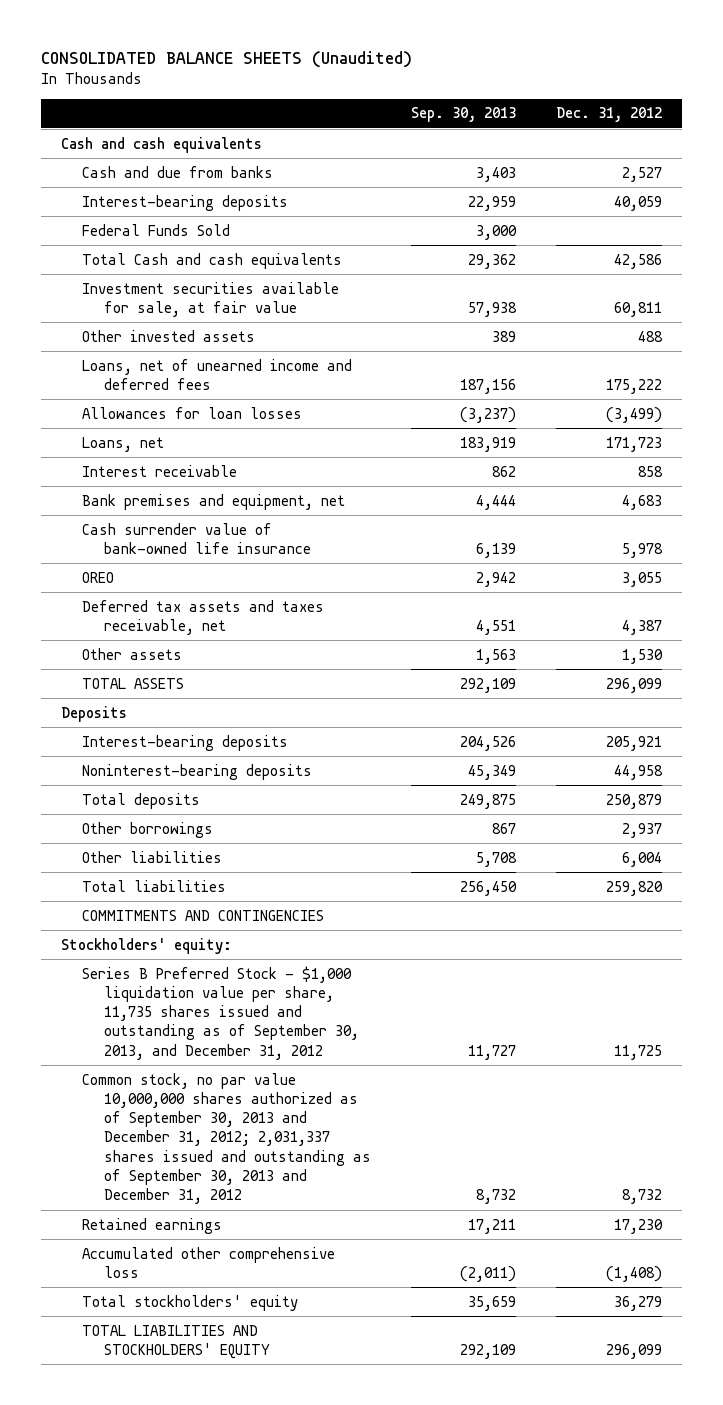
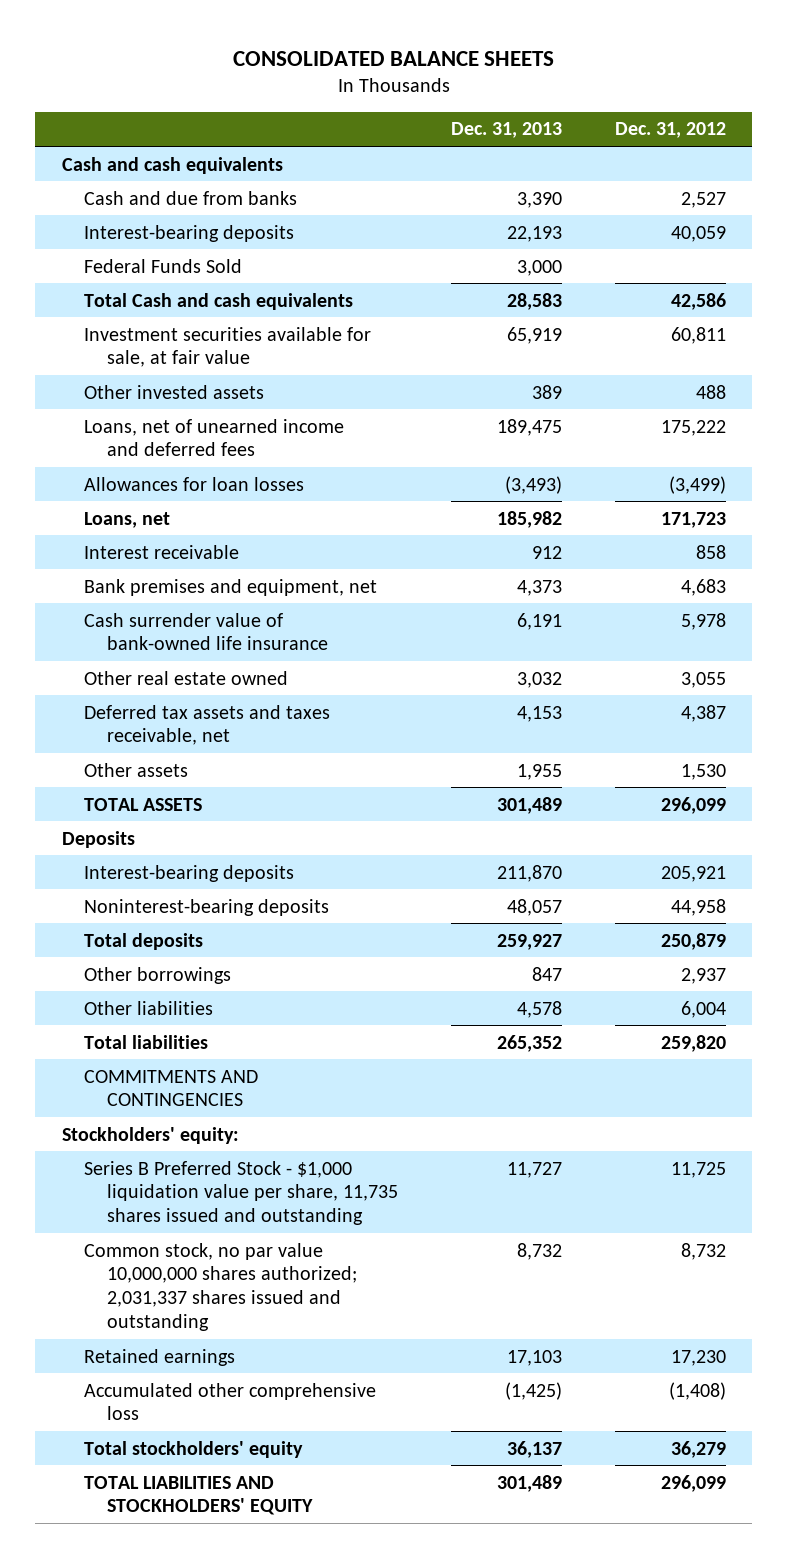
[40,50,412,68] CONSOLIDATED BALANCE SHEETS (Unaudited) -> [232,50,554,66] CONSOLIDATED BALANCE SHEETS
[410,107,516,123] Sep. 30, 2013 -> none
none -> [450,122,562,139] Dec. 31, 2013
[82,571,115,583] OREO -> [84,670,289,685] Other real estate owned
[82,965,359,1060] Series B Preferred Stock - $1,000 liquidation value per share, 11,735 shares issued and outstanding as of September 30, 2013, and December 31, 2012 -> [84,1160,398,1226] Series B Preferred Stock - $1,000 liquidation value per share, 11,735 shares issued and outstanding
[82,1072,371,1205] Common stock, no par value 10,000,000 shares authorized as of September 30, 2013 and December 31, 2012; 2,031,337 shares issued and outstanding as of September 30, 2013 and December 31, 2012 -> [84,1242,357,1332] Common stock, no par value 10,000,000 shares authorized; 2,031,337 shares issued and outstanding

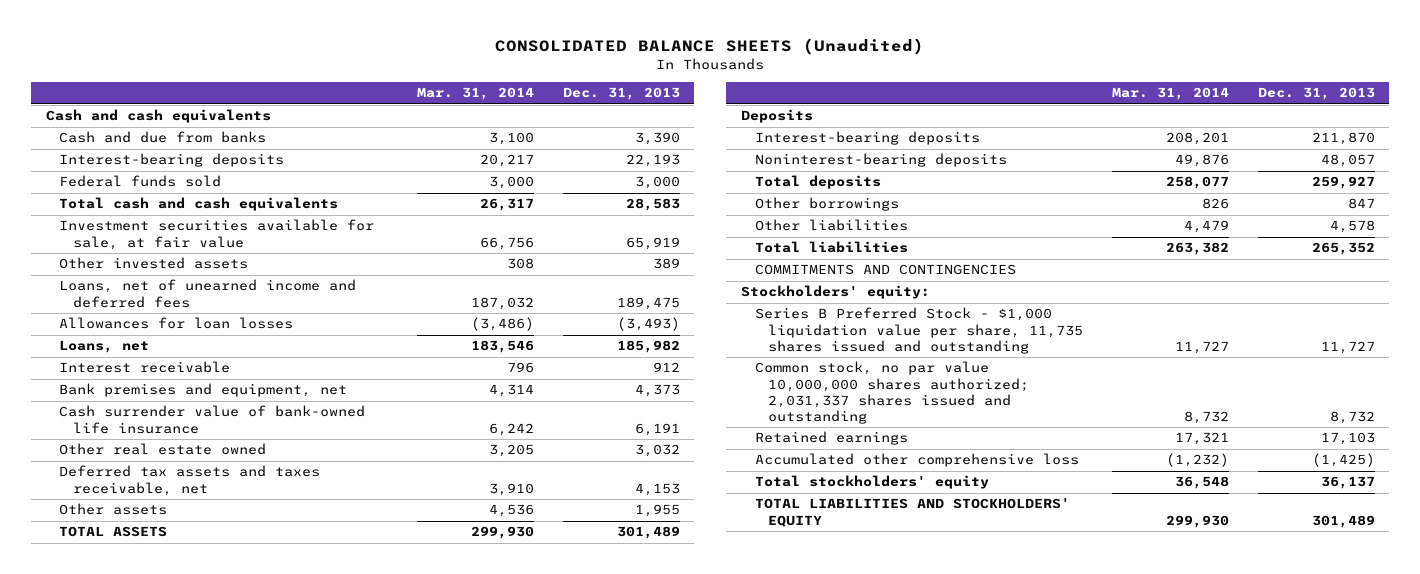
[232,50,554,66] CONSOLIDATED BALANCE SHEETS -> [495,38,925,56] CONSOLIDATED BALANCE SHEETS (Unaudited)
[614,122,726,139] Dec. 31, 2012 -> none
none -> [416,87,534,101] Mar. 31, 2014
[84,258,243,273] Federal Funds Sold -> [59,175,222,188] Federal funds sold
[84,292,354,310] Total Cash and cash equivalents -> [59,197,339,212] Total cash and cash equivalents

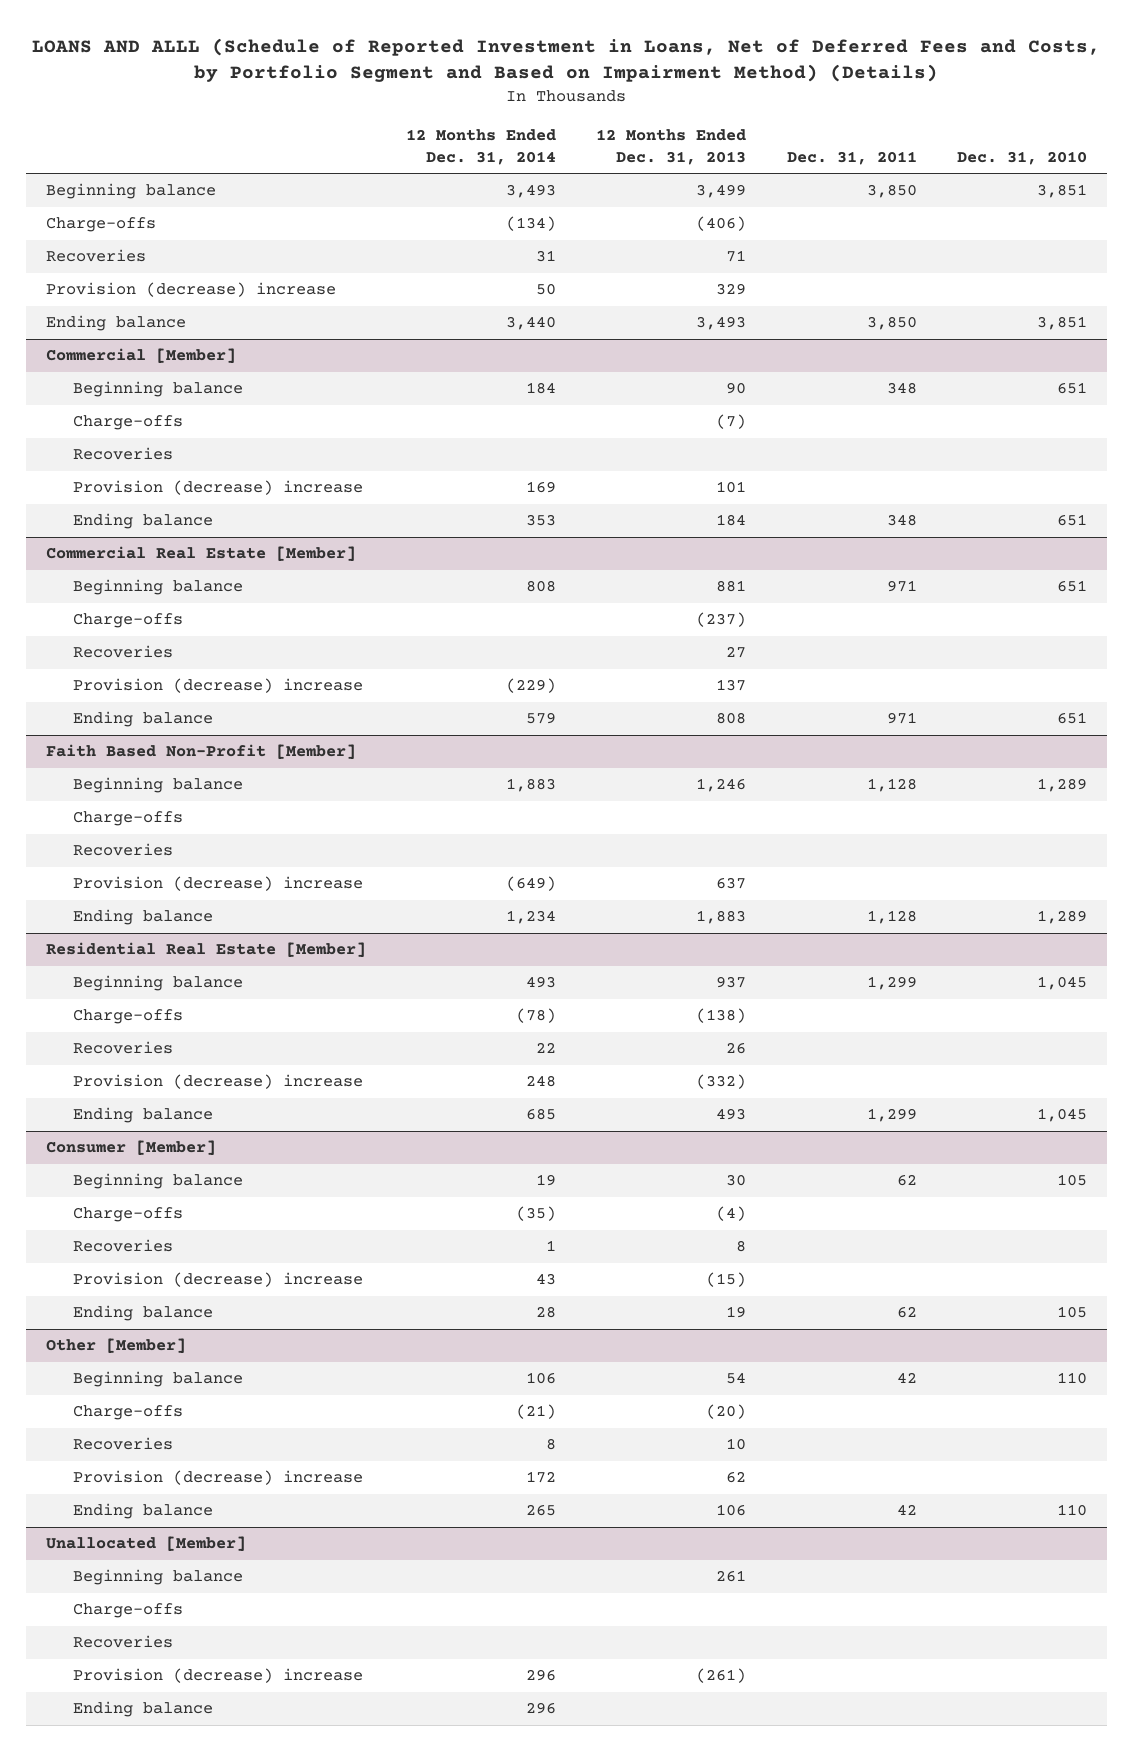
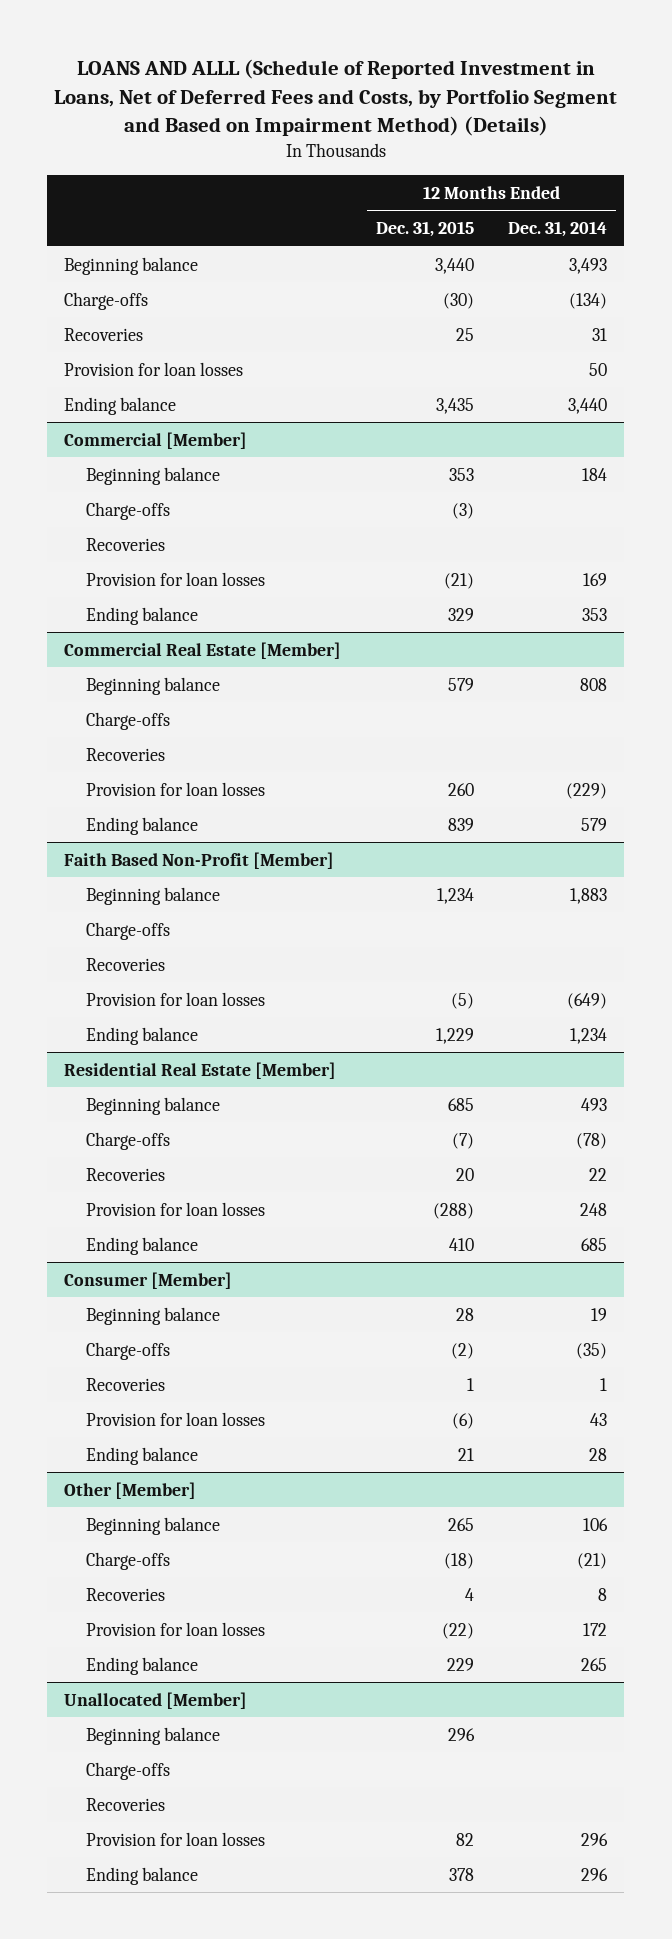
[596,128,747,165] 12 Months Ended Dec. 31, 2013 -> none
[786,150,917,165] Dec. 31, 2011 -> none
[956,150,1087,165] Dec. 31, 2010 -> none
none -> [375,221,474,238] Dec. 31, 2015
[45,282,336,298] Provision (decrease) increase -> [64,361,244,376] Provision for loan losses
[73,480,364,496] Provision (decrease) increase -> [85,571,265,586] Provision for loan losses
[73,678,364,694] Provision (decrease) increase -> [85,781,265,796] Provision for loan losses
[73,876,364,892] Provision (decrease) increase -> [85,991,265,1006] Provision for loan losses
[73,1074,364,1090] Provision (decrease) increase -> [85,1201,265,1216] Provision for loan losses
[73,1272,364,1288] Provision (decrease) increase -> [85,1411,265,1426] Provision for loan losses
[73,1470,364,1486] Provision (decrease) increase -> [85,1621,265,1636] Provision for loan losses
[73,1668,364,1684] Provision (decrease) increase -> [85,1831,265,1846] Provision for loan losses

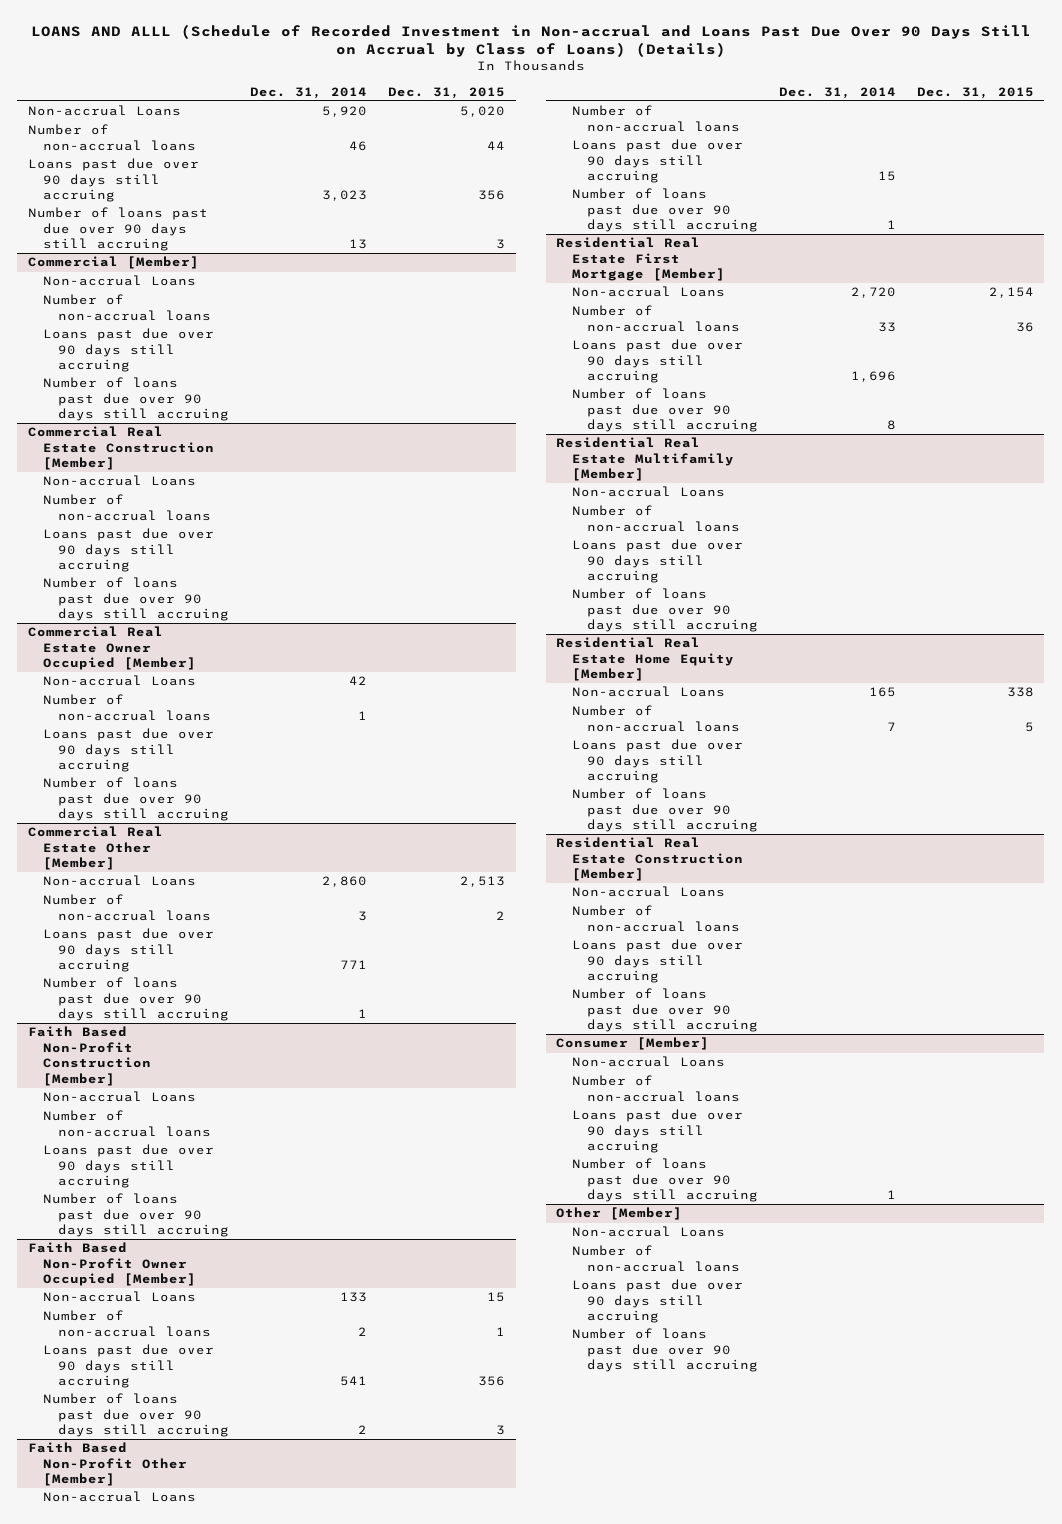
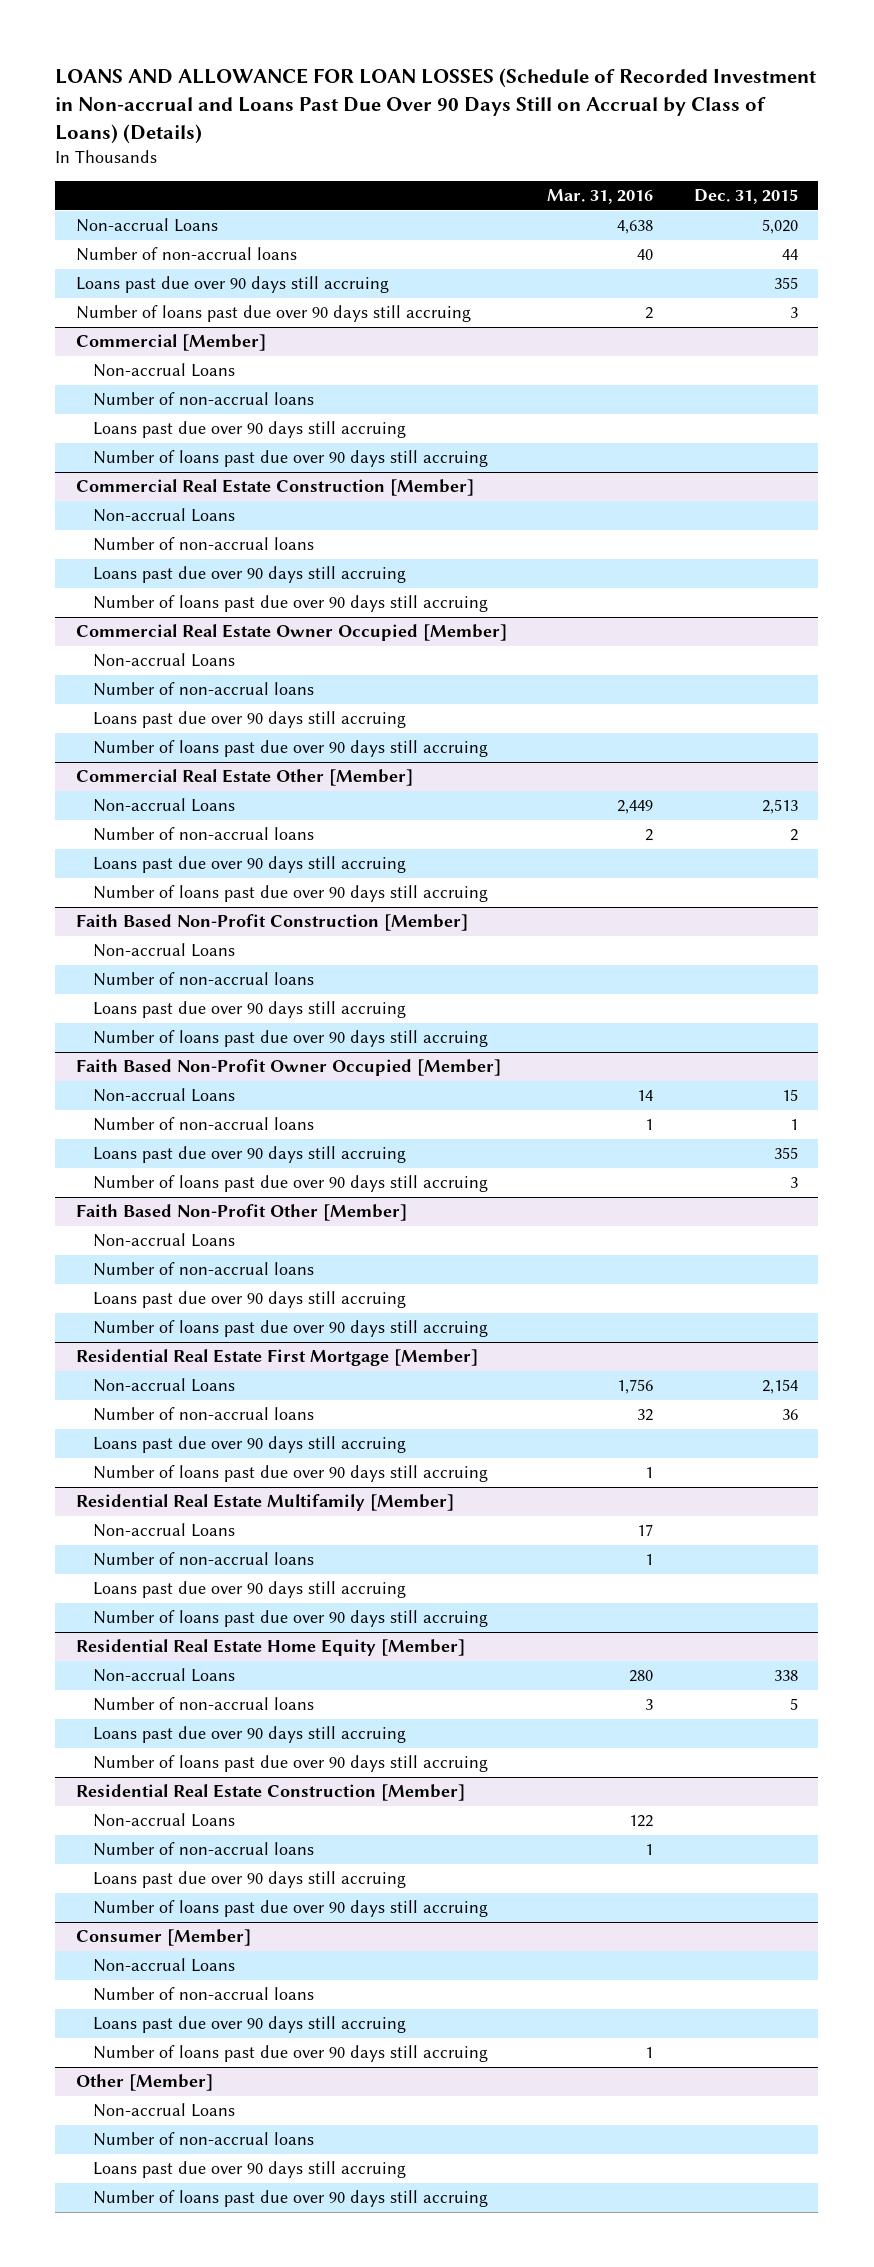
[30,23,1031,58] LOANS AND ALLL (Schedule of Recorded Investment in Non-accrual and Loans Past Due Over 90 Days Still on Accrual by Class of Loans) (Details) -> [55,68,817,144] LOANS AND ALLOWANCE FOR LOAN LOSSES (Schedule of Recorded Investment in Non-accrual and Loans Past Due Over 90 Days Still on Accrual by Class of Loans) (Details)
[250,86,368,99] Dec. 31, 2014 -> none
none -> [547,189,654,205] Mar. 31, 2016
[478,190,506,201] 356 -> [774,277,799,290] 355
[478,1376,506,1387] 356 -> [774,1147,799,1160] 355

